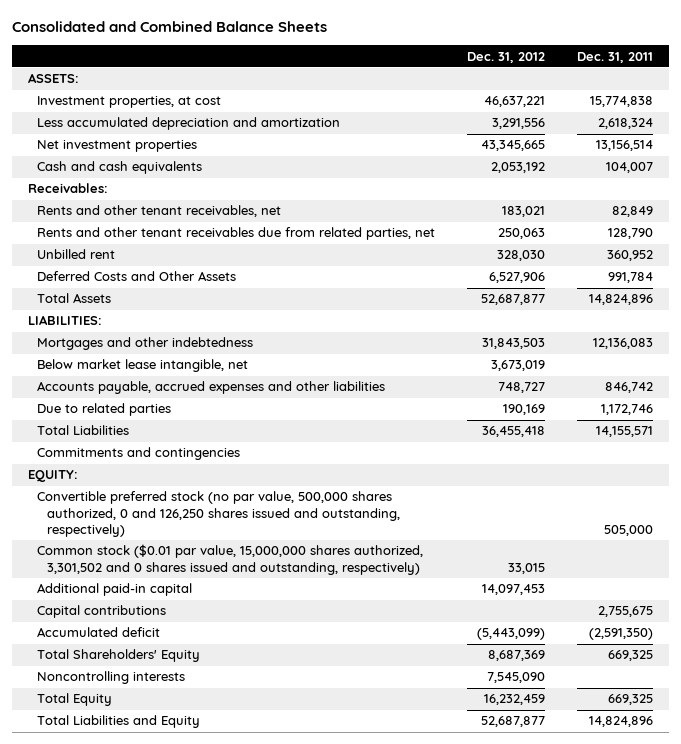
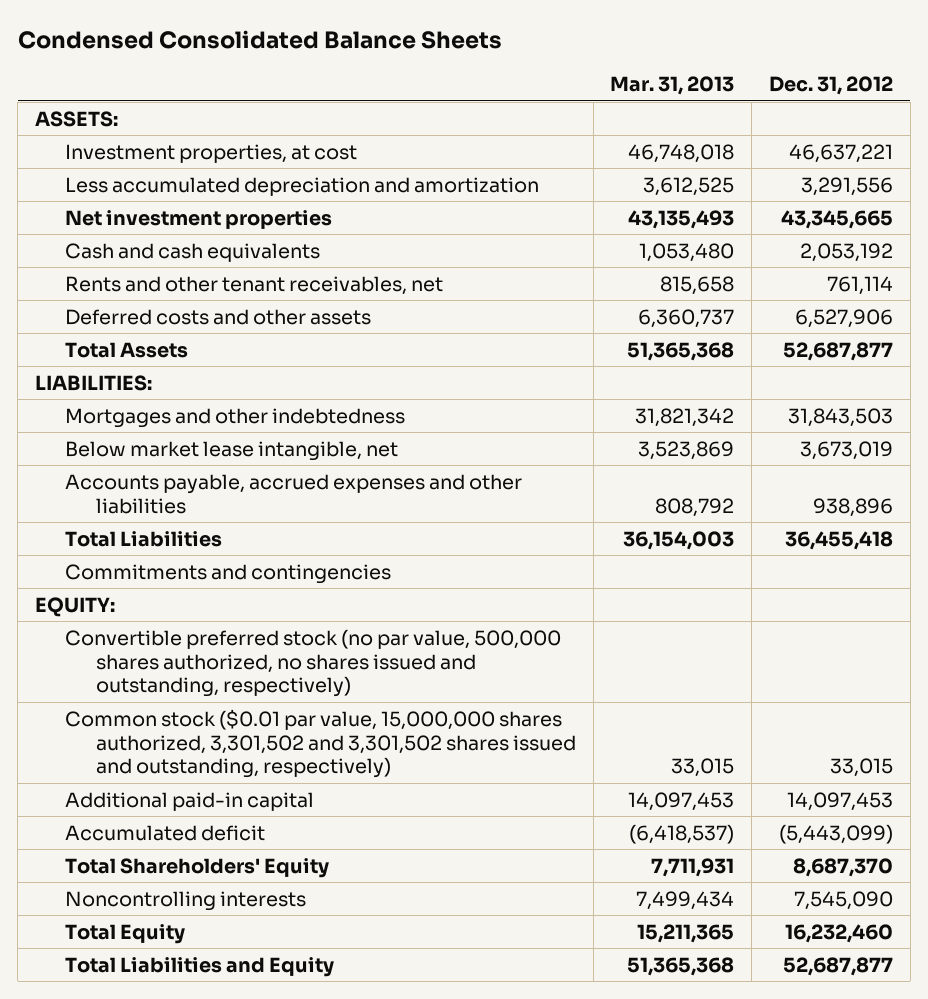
[12,21,328,33] Consolidated and Combined Balance Sheets -> [17,30,502,50] Condensed Consolidated Balance Sheets
[576,51,653,63] Dec. 31, 2011 -> none
none -> [610,76,735,96] Mar. 31, 2013
[27,183,108,194] Receivables: -> none
[37,227,436,241] Rents and other tenant receivables due from related parties, net -> none
[37,249,116,260] Unbilled rent -> none
[501,206,545,218] 183,021 -> [826,275,893,295] 761,114
[37,271,237,282] Deferred Costs and Other Assets -> [65,308,372,325] Deferred costs and other assets
[37,403,172,417] Due to related parties -> none
[497,382,545,394] 748,727 -> [812,497,893,517] 938,896
[37,491,400,538] Convertible preferred stock (no par value, 500,000 shares authorized, 0 and 126,250 shares issued and outstanding, respectively) -> [65,628,562,698] Convertible preferred stock (no par value, 500,000 shares authorized, no shares issued and outstanding, respectively)
[37,544,424,575] Common stock ($0.01 par value, 15,000,000 shares authorized, 3,301,502 and 0 shares issued and outstanding, respectively) -> [65,708,576,779] Common stock ($0.01 par value, 15,000,000 shares authorized, 3,301,502 and 3,301,502 shares issued and outstanding, respectively)
[37,605,167,619] Capital contributions -> none
[487,650,545,662] 8,687,369 -> [792,857,893,877] 8,687,370
[483,694,545,706] 16,232,459 -> [784,923,893,943] 16,232,460

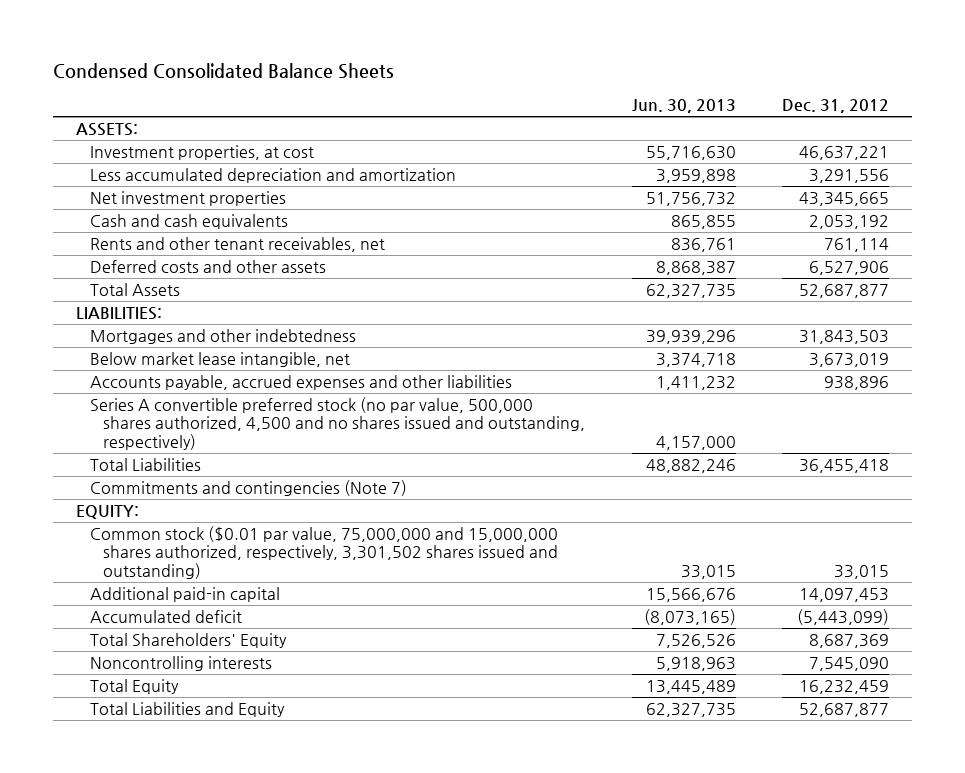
[610,76,735,96] Mar. 31, 2013 -> none
none -> [631,99,736,114] Jun. 30, 2013
none -> [89,397,586,450] Series A convertible preferred stock (no par value, 500,000 shares authorized, 4,500 and no shares issued and outstanding, respectively)
[65,563,392,584] Commitments and contingencies -> [89,480,407,497] Commitments and contingencies (Note 7)
[65,628,562,698] Convertible preferred stock (no par value, 500,000 shares authorized, no shares issued and outstanding, respectively) -> none
[65,708,576,779] Common stock ($0.01 par value, 15,000,000 shares authorized, 3,301,502 and 3,301,502 shares issued and outstanding, respectively) -> [89,526,559,579] Common stock ($0.01 par value, 75,000,000 and 15,000,000 shares authorized, respectively, 3,301,502 shares issued and outstanding)
[792,857,893,877] 8,687,370 -> [809,634,890,649] 8,687,369
[784,923,893,943] 16,232,460 -> [799,680,890,695] 16,232,459

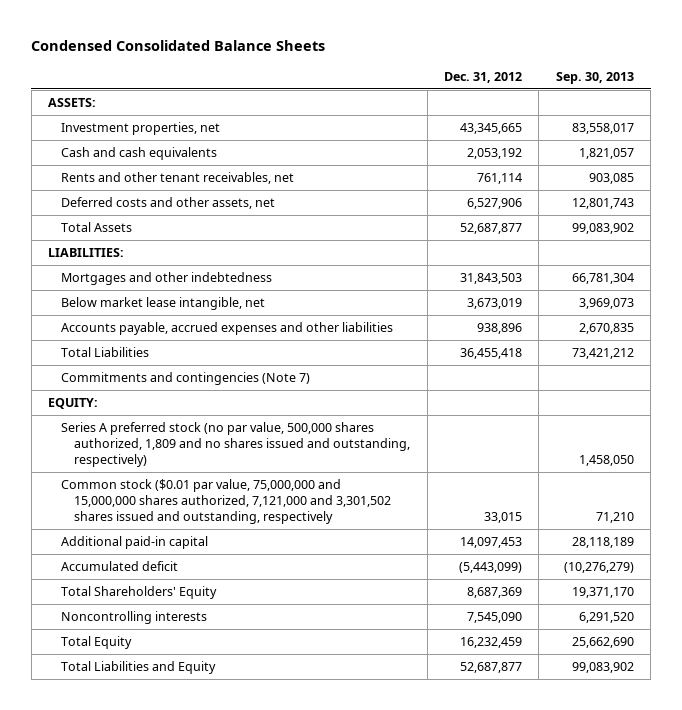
[631,99,736,114] Jun. 30, 2013 -> none
none -> [555,71,634,84] Sep. 30, 2013
[89,145,314,161] Investment properties, at cost -> none
[89,168,456,184] Less accumulated depreciation and amortization -> none
[89,191,286,207] Net investment properties -> [61,122,221,136] Investment properties, net
[89,260,326,274] Deferred costs and other assets -> [61,197,276,210] Deferred costs and other assets, net
[89,397,586,450] Series A convertible preferred stock (no par value, 500,000 shares authorized, 4,500 and no shares issued and outstanding, respectively) -> none
none -> [61,422,411,468] Series A preferred stock (no par value, 500,000 shares authorized, 1,809 and no shares issued and outstanding, respectively)
[89,526,559,579] Common stock ($0.01 par value, 75,000,000 and 15,000,000 shares authorized, respectively, 3,301,502 shares issued and outstanding) -> [61,479,392,525] Common stock ($0.01 par value, 75,000,000 and 15,000,000 shares authorized, 7,121,000 and 3,301,502 shares issued and outstanding, respectively

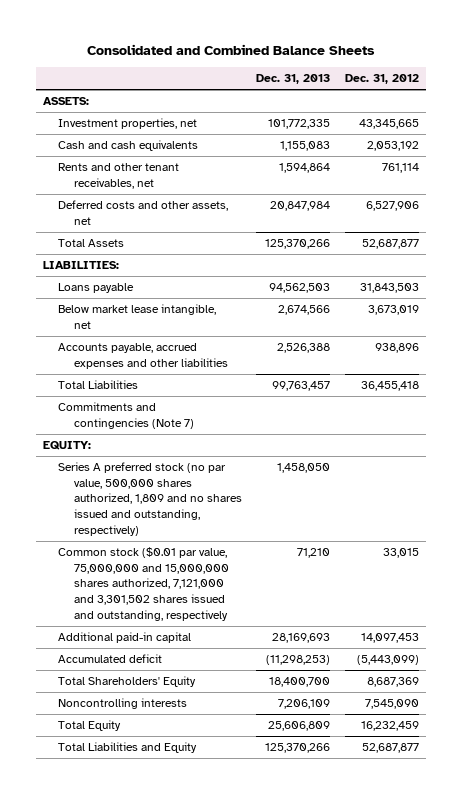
[31,39,326,51] Condensed Consolidated Balance Sheets -> [86,43,375,55] Consolidated and Combined Balance Sheets
[555,71,634,84] Sep. 30, 2013 -> none
none -> [256,74,331,85] Dec. 31, 2013
[61,272,273,286] Mortgages and other indebtedness -> [58,283,135,294] Loans payable

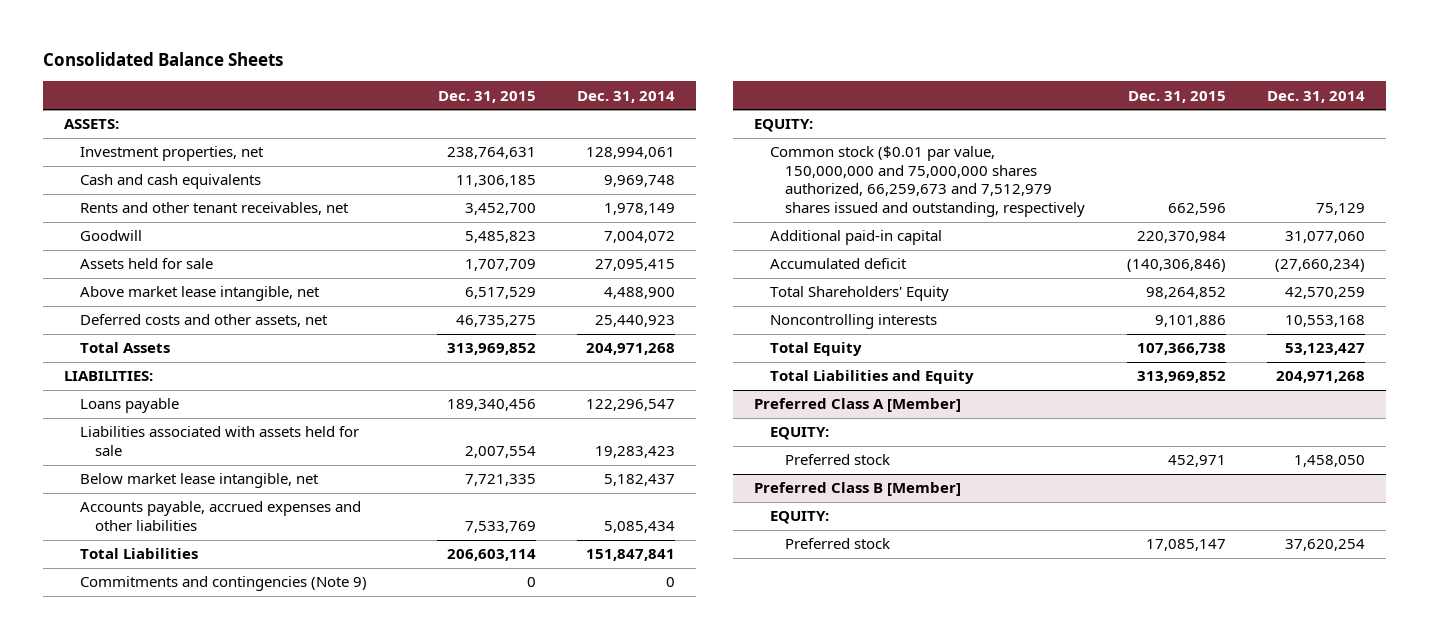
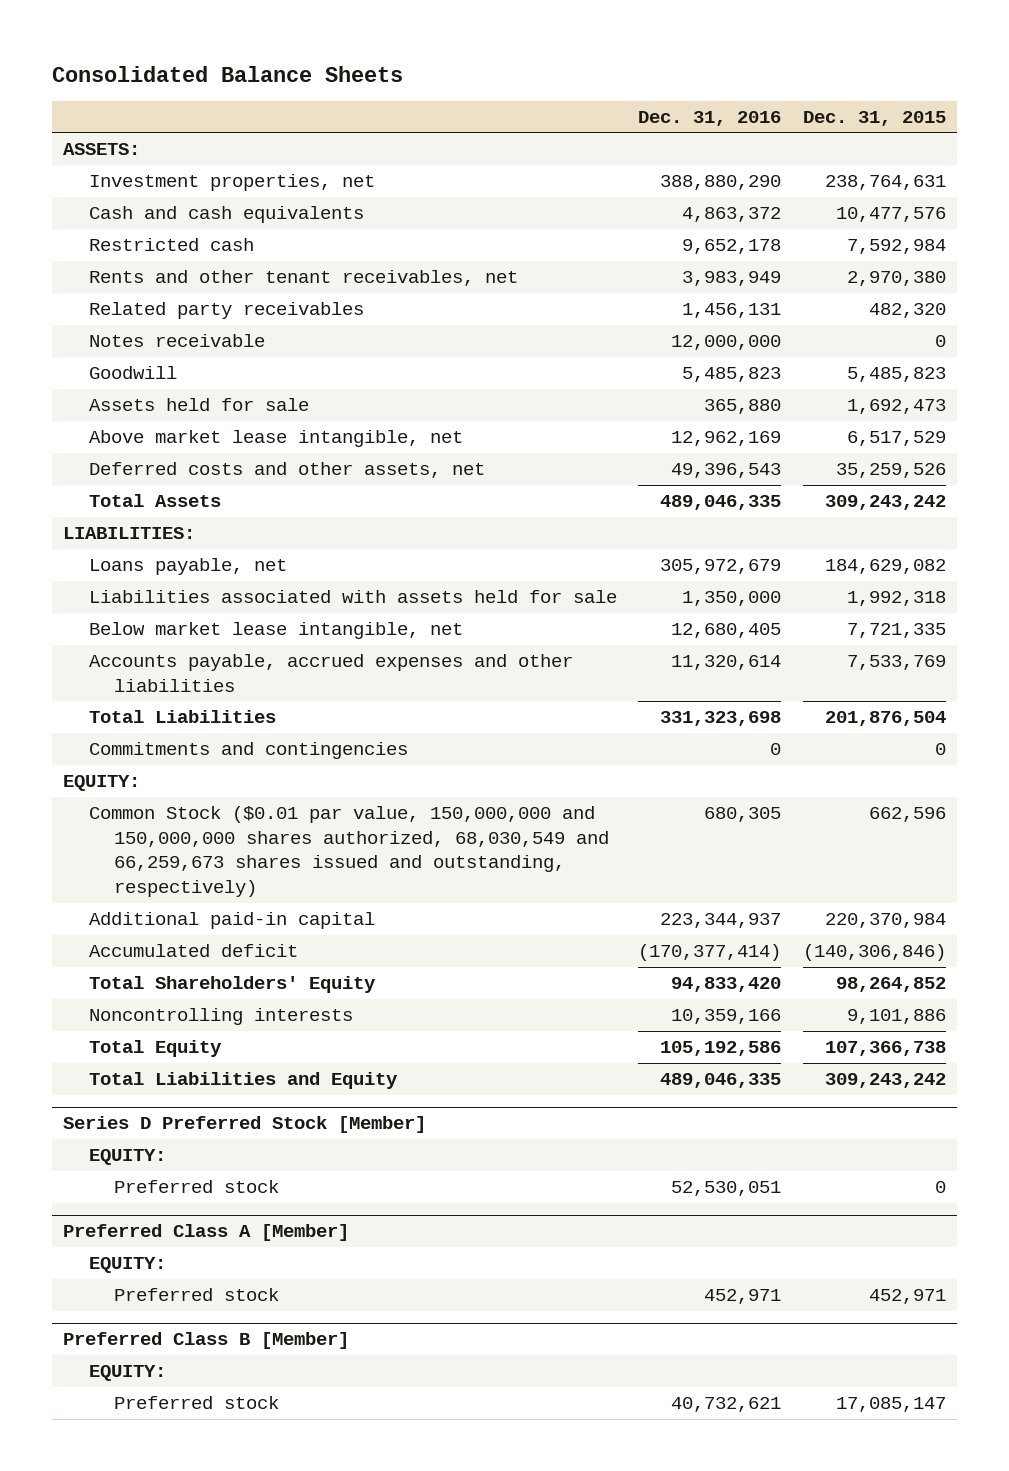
[577,90,676,103] Dec. 31, 2014 -> none
none -> [638,110,782,126] Dec. 31, 2016
[455,175,536,188] 11,306,185 -> [836,207,947,223] 10,477,576
none -> [88,238,254,252] Restricted cash
[464,203,536,216] 3,452,700 -> [847,271,947,287] 2,970,380
none -> [88,302,364,320] Related party receivables
none -> [88,334,265,348] Notes receivable
[464,259,536,272] 1,707,709 -> [847,399,947,415] 1,692,473
[455,315,536,328] 46,735,275 -> [836,463,947,479] 35,259,526
[446,343,536,356] 313,969,852 -> [825,495,947,511] 309,243,242
[79,398,179,414] Loans payable -> [88,558,287,576] Loans payable, net
[446,399,536,412] 189,340,456 -> [825,559,947,575] 184,629,082
[464,445,536,458] 2,007,554 -> [847,591,947,607] 1,992,318
[446,549,536,562] 206,603,114 -> [825,711,947,727] 201,876,504
[79,576,367,592] Commitments and contingencies (Note 9) -> [88,742,408,760] Commitments and contingencies
[769,146,1086,218] Common stock ($0.01 par value, 150,000,000 and 75,000,000 shares authorized, 66,259,673 and 7,512,979 shares issued and outstanding, respectively -> [88,806,610,897] Common Stock ($0.01 par value, 150,000,000 and 150,000,000 shares authorized, 68,030,549 and 66,259,673 shares issued and outstanding, respectively)
[1136,371,1226,384] 313,969,852 -> [825,1073,947,1089] 309,243,242
none -> [62,1116,426,1134] Series D Preferred Stock [Member]
none -> [88,1149,166,1166] EQUITY:
none -> [114,1180,280,1194] Preferred stock

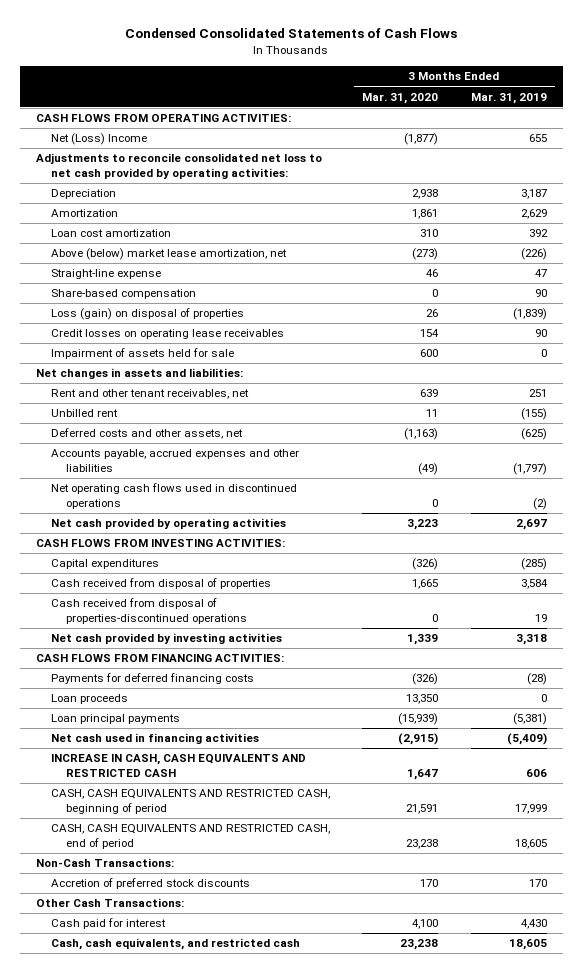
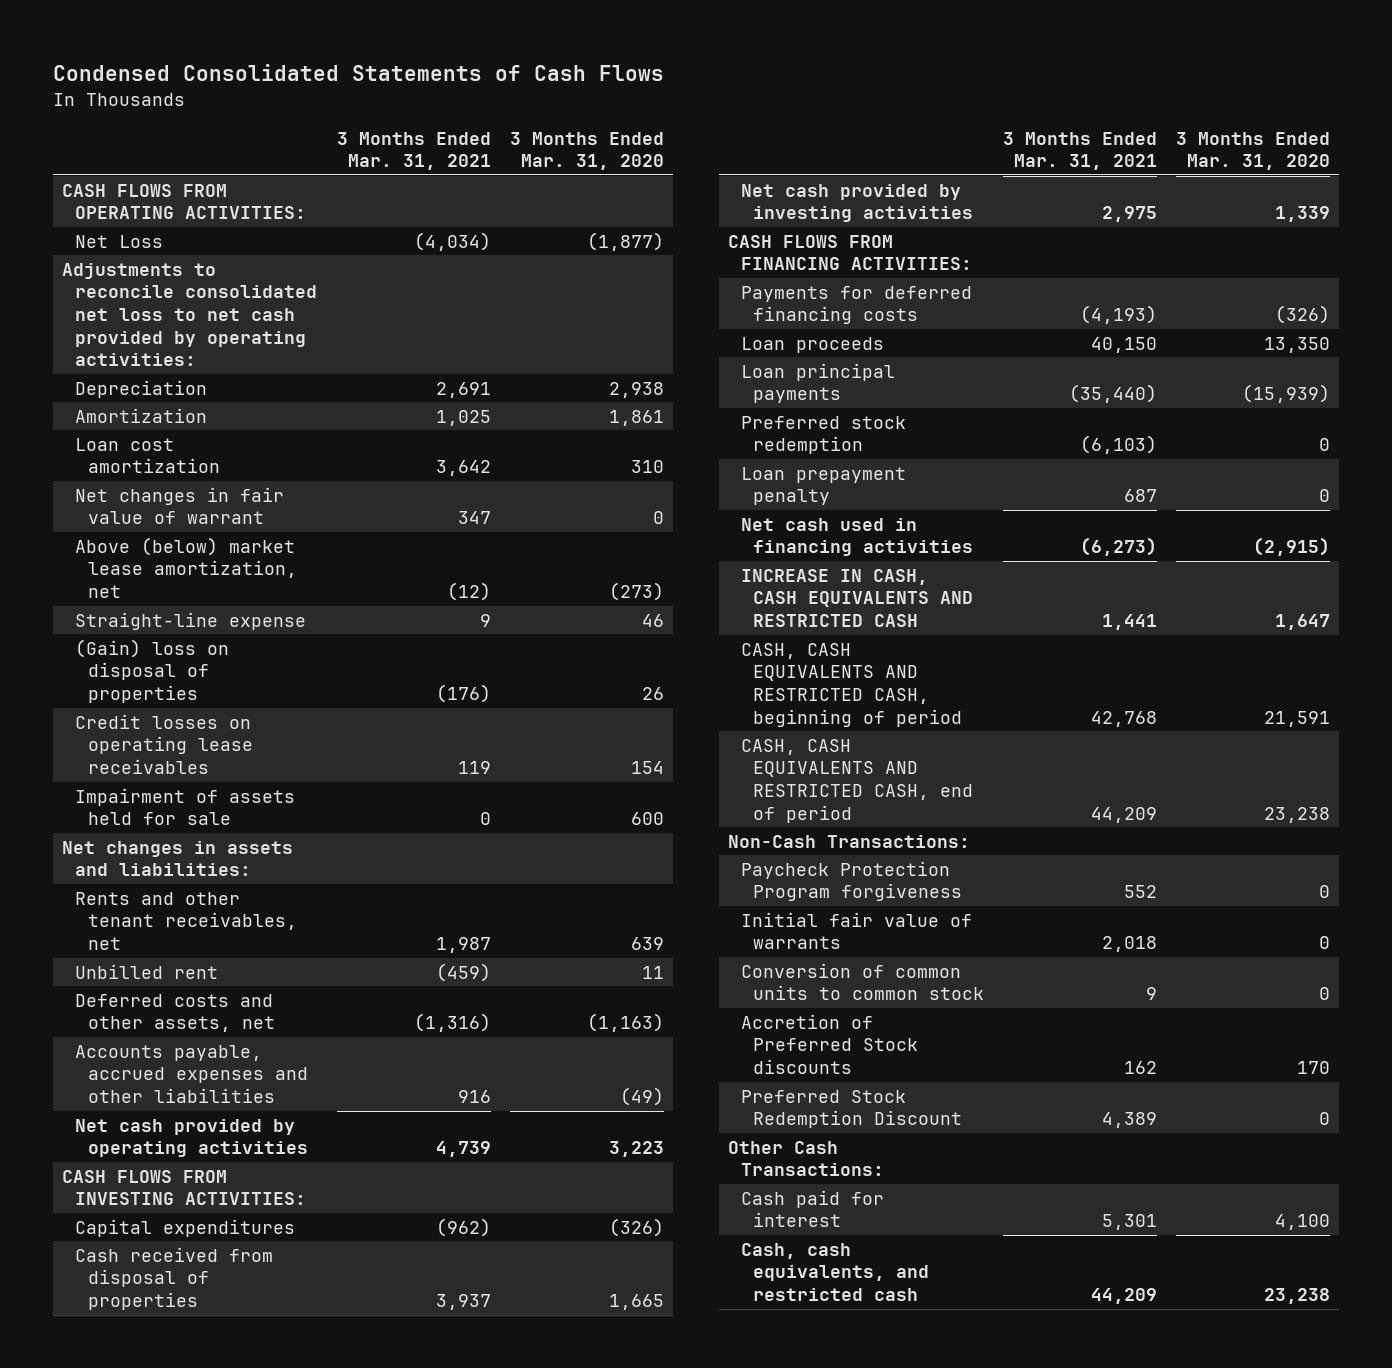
[470,92,547,104] Mar. 31, 2019 -> none
none -> [337,131,492,171] 3 Months Ended Mar. 31, 2021
[51,133,148,146] Net (Loss) Income -> [74,234,163,248] Net Loss
none -> [74,486,284,525] Net changes in fair value of warrant
[51,289,197,300] Share-based compensation -> none
[51,308,245,321] Loss (gain) on disposal of properties -> [74,638,229,704] (Gain) loss on disposal of properties
[51,389,250,400] Rent and other tenant receivables, net -> [74,891,297,951] Rents and other tenant receivables, net
[51,483,298,509] Net operating cash flows used in discontinued operations -> none
[51,598,247,624] Cash received from disposal of properties-discontinued operations -> none
none -> [740,415,906,455] Preferred stock redemption
none -> [740,466,906,506] Loan prepayment penalty
none -> [740,860,963,902] Paycheck Protection Program forgiveness
none -> [740,911,972,950] Initial fair value of warrants
none -> [740,962,985,1001] Conversion of common units to common stock
[51,878,251,890] Accretion of preferred stock discounts -> [740,1013,919,1075] Accretion of Preferred Stock discounts
none -> [740,1089,963,1129] Preferred Stock Redemption Discount

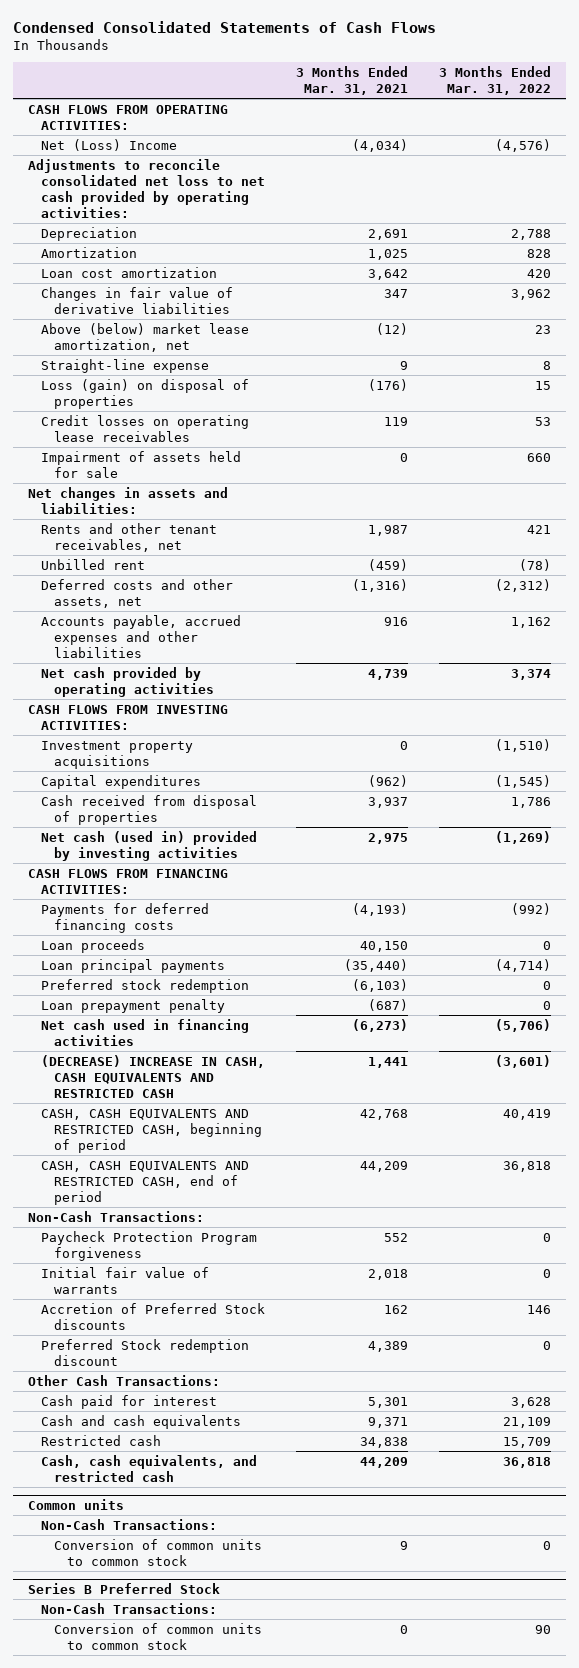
[509,131,664,171] 3 Months Ended Mar. 31, 2020 -> none
none -> [438,65,551,96] 3 Months Ended Mar. 31, 2022
[74,234,163,248] Net Loss -> [41,138,178,151] Net (Loss) Income
[74,486,284,525] Net changes in fair value of warrant -> [41,286,234,314] Changes in fair value of derivative liabilities
[74,638,229,704] (Gain) loss on disposal of properties -> [41,378,250,409] Loss (gain) on disposal of properties
none -> [41,740,194,769] Investment property acquisitions
[740,183,974,223] Net cash provided by investing activities -> [41,830,258,861] Net cash (used in) provided by investing activities
[1124,489,1158,503] 687 -> [367,998,408,1011] (687)
[740,568,974,628] INCREASE IN CASH, CASH EQUIVALENTS AND RESTRICTED CASH -> [41,1054,266,1098] (DECREASE) INCREASE IN CASH, CASH EQUIVALENTS AND RESTRICTED CASH
[740,962,985,1001] Conversion of common units to common stock -> none
[740,1089,963,1129] Preferred Stock Redemption Discount -> [41,1338,250,1366] Preferred Stock redemption discount
none -> [41,1414,242,1429] Cash and cash equivalents
none -> [41,1434,162,1446] Restricted cash
none -> [28,1498,125,1510] Common units
none -> [41,1518,218,1530] Non-Cash Transactions:
none -> [53,1538,262,1566] Conversion of common units to common stock
none -> [28,1582,221,1594] Series B Preferred Stock
none -> [41,1602,218,1614] Non-Cash Transactions:
none -> [53,1622,262,1650] Conversion of common units to common stock

